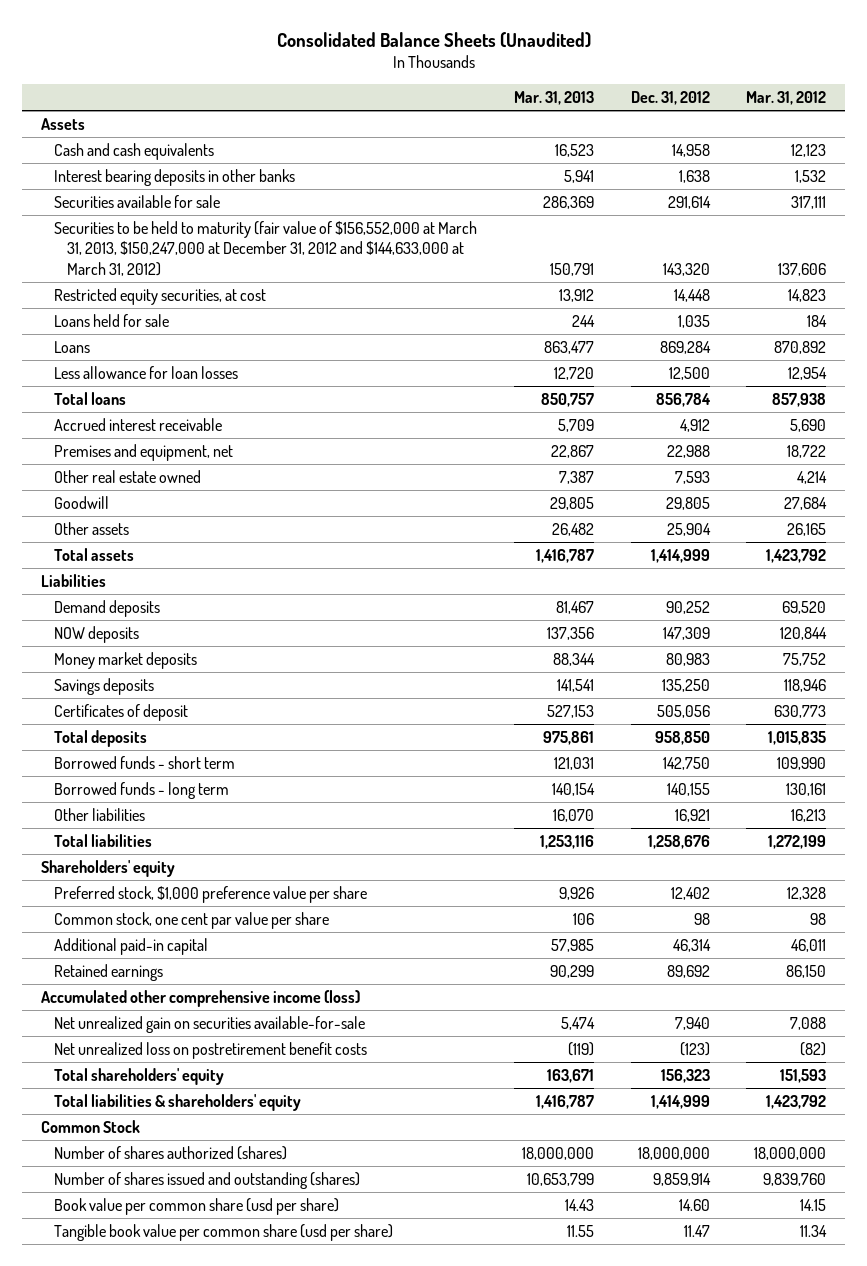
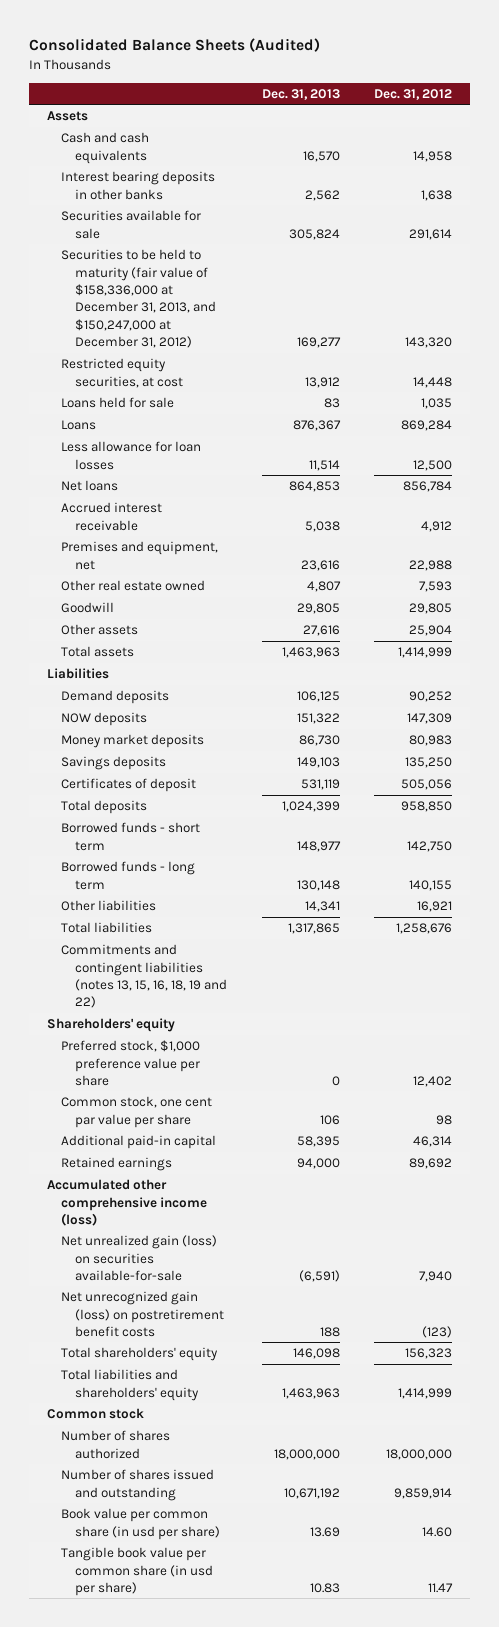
[276,32,591,49] Consolidated Balance Sheets (Unaudited) -> [29,38,321,53] Consolidated Balance Sheets (Audited)
[513,91,594,106] Mar. 31, 2013 -> none
[746,91,827,106] Mar. 31, 2012 -> none
none -> [261,88,340,100] Dec. 31, 2013
[53,220,477,276] Securities to be held to maturity (fair value of $156,552,000 at March 31, 2013, $150,247,000 at December 31, 2012 and $144,633,000 at March 31, 2012) -> [60,249,216,349] Securities to be held to maturity (fair value of $158,336,000 at December 31, 2013, and $150,247,000 at December 31, 2012)
[53,391,126,405] Total loans -> [60,480,118,492] Net loans
none -> [60,944,227,1009] Commitments and contingent liabilities (notes 13, 15, 16, 18, 19 and 22)
[53,1015,365,1033] Net unrealized gain on securities available-for-sale -> [60,1235,217,1281] Net unrealized gain (loss) on securities available-for-sale
[53,1041,367,1059] Net unrealized loss on postretirement benefit costs -> [60,1291,224,1337] Net unrecognized gain (loss) on postretirement benefit costs
[53,1093,301,1111] Total liabilities & shareholders' equity -> [60,1369,199,1401] Total liabilities and shareholders' equity
[40,1119,140,1133] Common Stock -> [46,1408,144,1420] Common stock
[53,1145,287,1160] Number of shares authorized (shares) -> [60,1430,170,1459] Number of shares authorized
[53,1171,360,1189] Number of shares issued and outstanding (shares) -> [60,1469,214,1501] Number of shares issued and outstanding
[53,1197,339,1215] Book value per common share (usd per share) -> [60,1508,220,1540] Book value per common share (in usd per share)
[53,1223,393,1241] Tangible book value per common share (usd per share) -> [60,1547,213,1596] Tangible book value per common share (in usd per share)

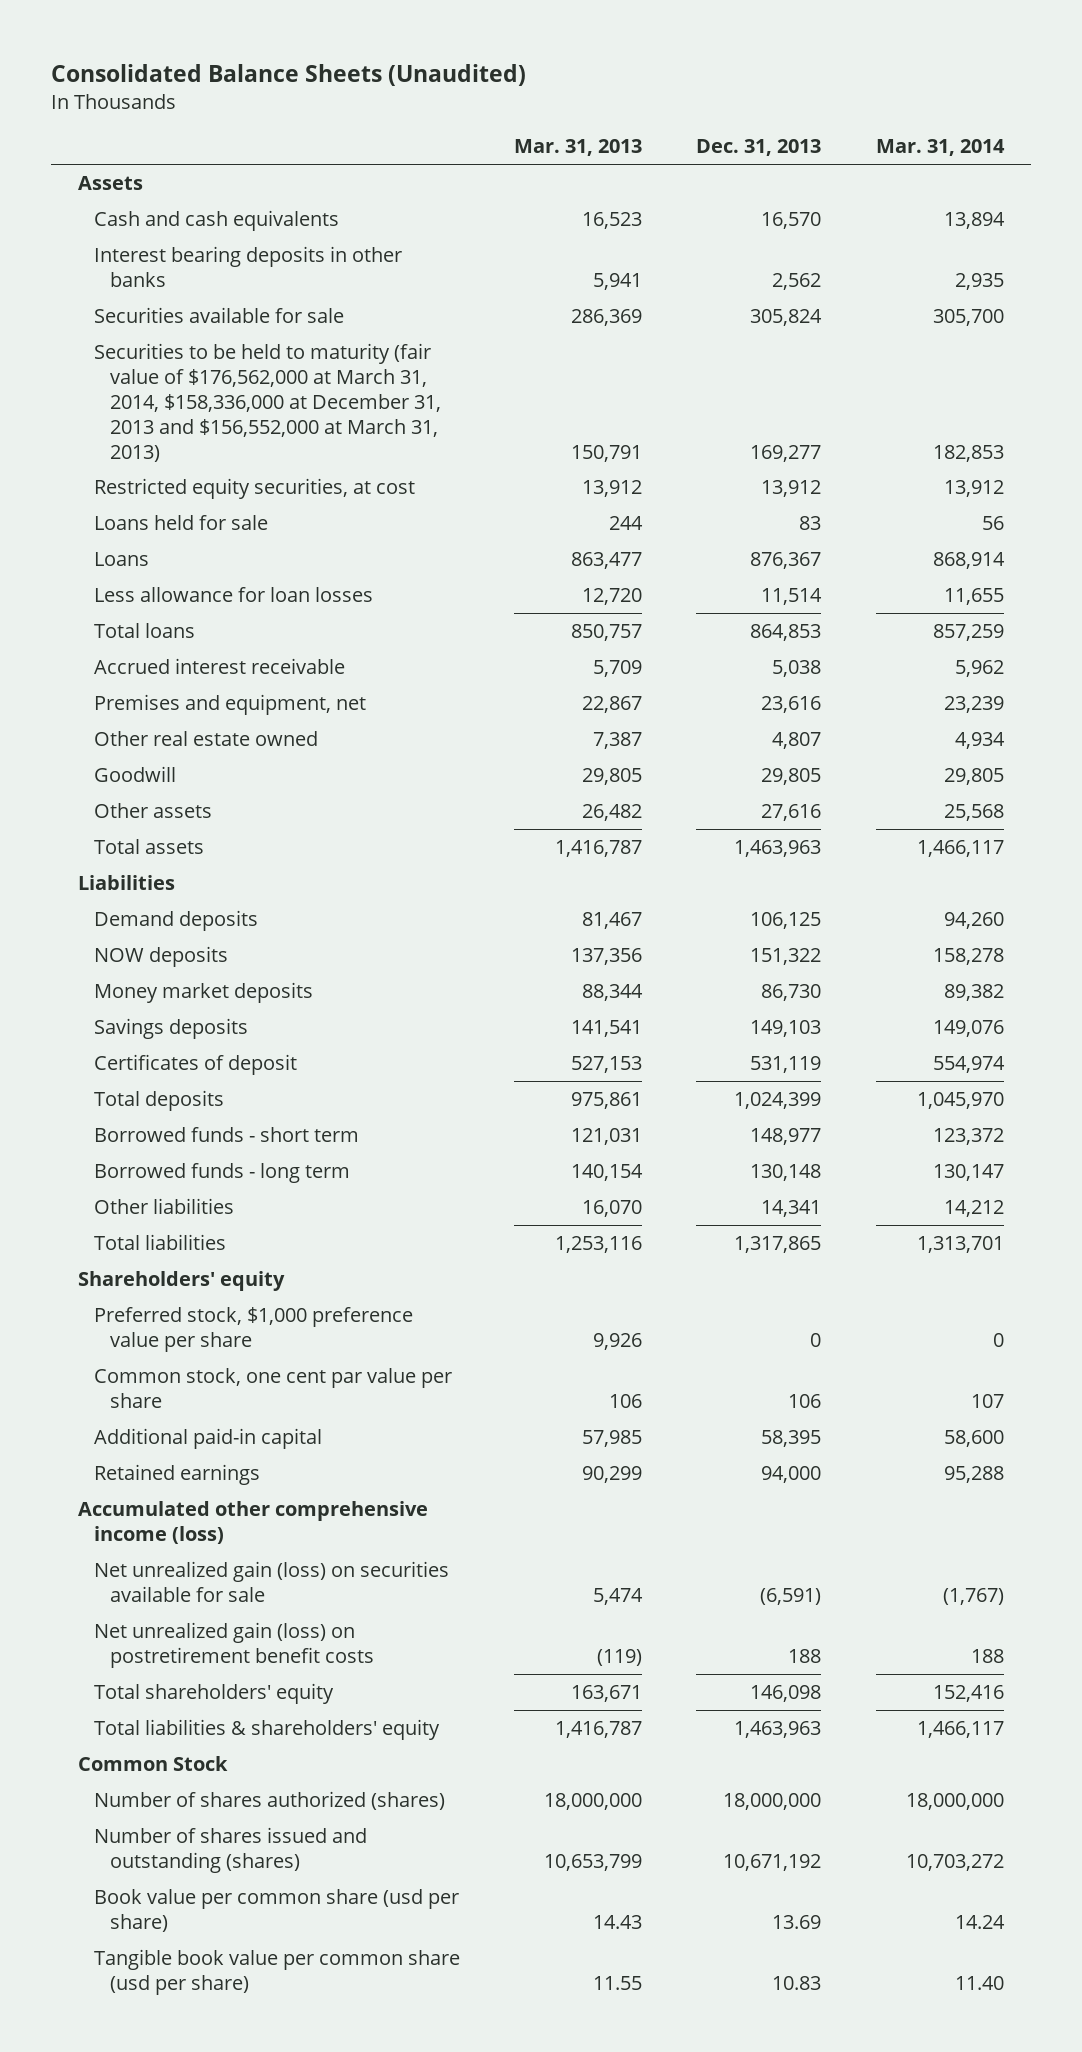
[29,38,321,53] Consolidated Balance Sheets (Audited) -> [51,63,527,86] Consolidated Balance Sheets (Unaudited)
[374,88,453,100] Dec. 31, 2012 -> none
none -> [514,139,643,157] Mar. 31, 2013
none -> [875,139,1005,157] Mar. 31, 2014
[60,249,216,349] Securities to be held to maturity (fair value of $158,336,000 at December 31, 2013, and $150,247,000 at December 31, 2012) -> [93,342,441,462] Securities to be held to maturity (fair value of $176,562,000 at March 31, 2014, $158,336,000 at December 31, 2013 and $156,552,000 at March 31, 2013)
[60,480,118,492] Net loans -> [93,622,195,638] Total loans
[60,944,227,1009] Commitments and contingent liabilities (notes 13, 15, 16, 18, 19 and 22) -> none
[60,1235,217,1281] Net unrealized gain (loss) on securities available-for-sale -> [93,1560,449,1602] Net unrealized gain (loss) on securities available for sale
[60,1291,224,1337] Net unrecognized gain (loss) on postretirement benefit costs -> [93,1621,374,1668] Net unrealized gain (loss) on postretirement benefit costs
[60,1369,199,1401] Total liabilities and shareholders' equity -> [93,1718,440,1740] Total liabilities & shareholders' equity
[46,1408,144,1420] Common stock -> [78,1755,229,1771] Common Stock
[60,1430,170,1459] Number of shares authorized -> [93,1790,445,1810] Number of shares authorized (shares)
[60,1469,214,1501] Number of shares issued and outstanding -> [93,1826,367,1873] Number of shares issued and outstanding (shares)
[60,1508,220,1540] Book value per common share (in usd per share) -> [93,1888,459,1932] Book value per common share (usd per share)
[60,1547,213,1596] Tangible book value per common share (in usd per share) -> [93,1948,460,1995] Tangible book value per common share (usd per share)

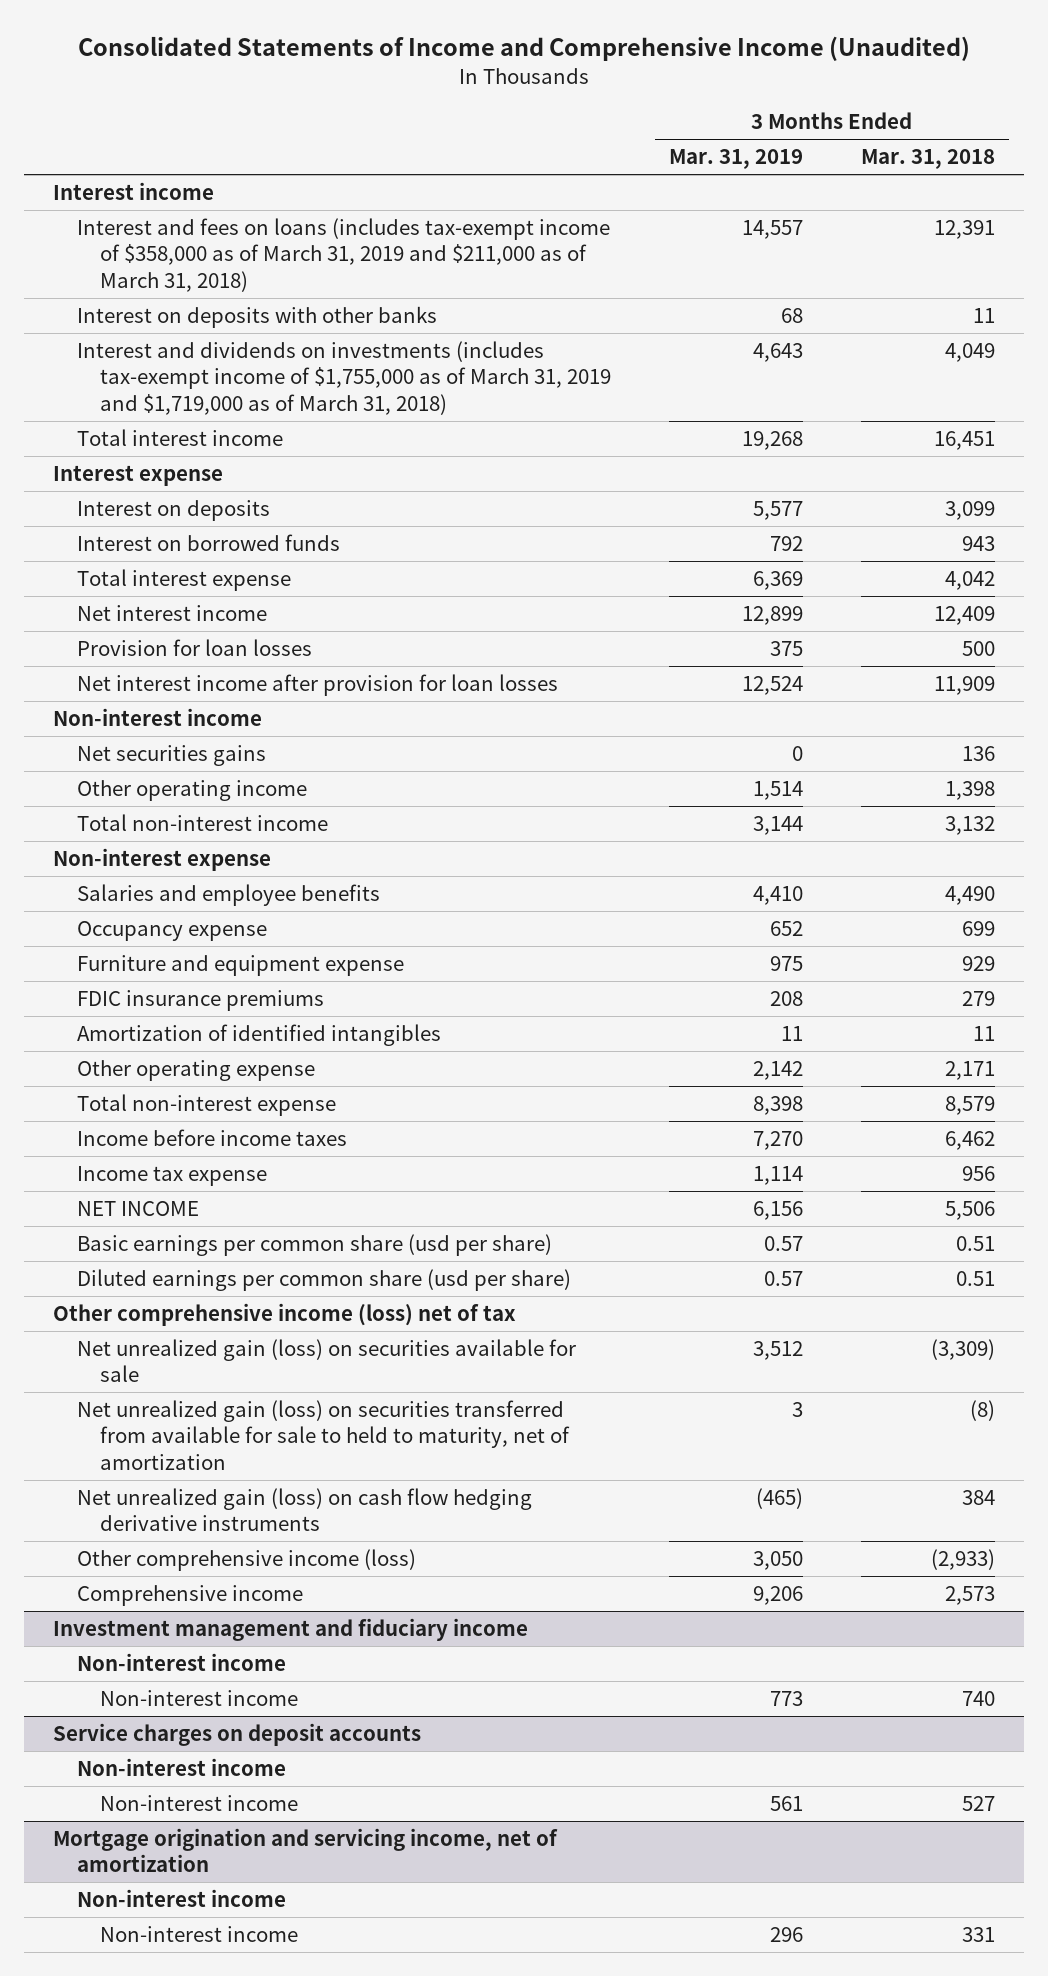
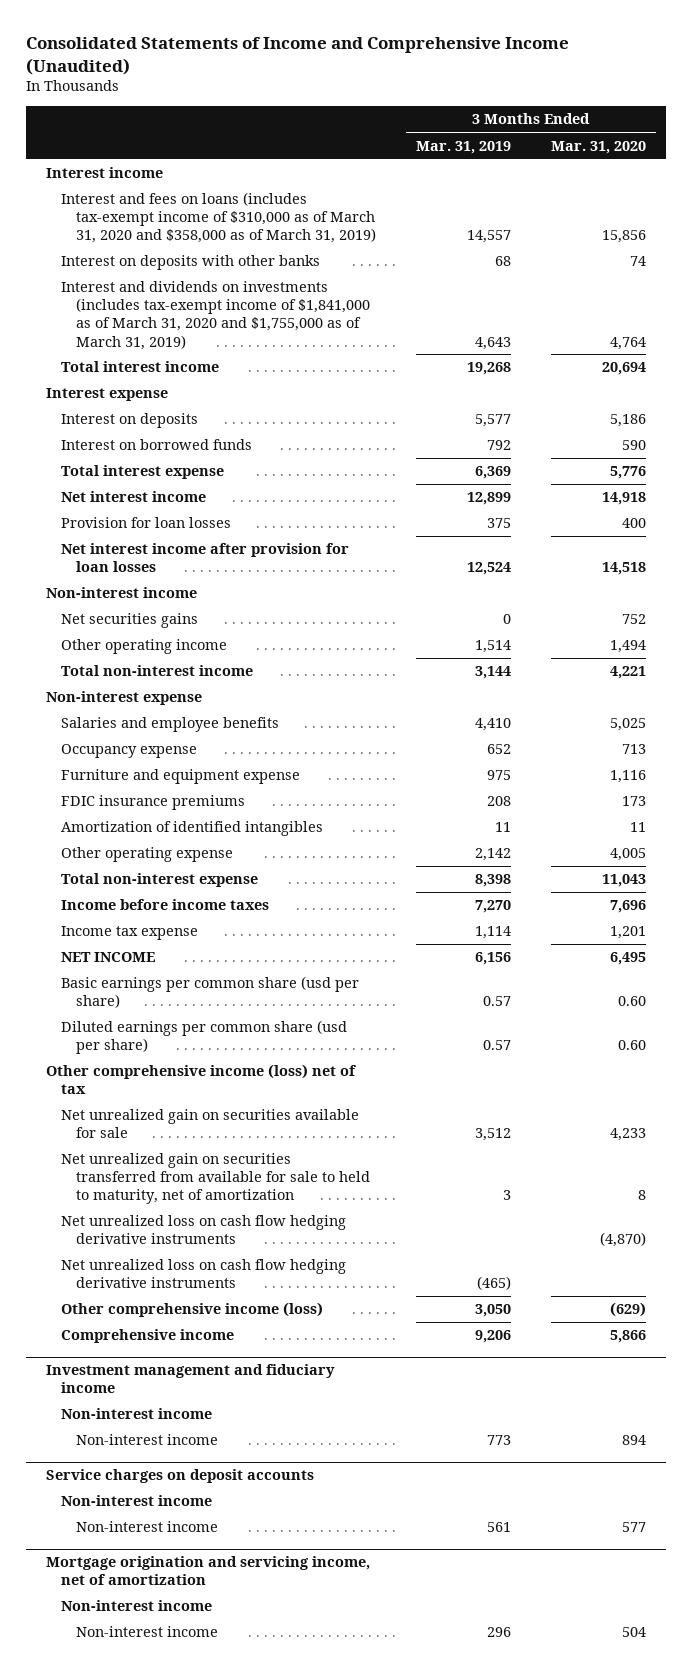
[860,149,995,170] Mar. 31, 2018 -> none
none -> [550,140,646,154] Mar. 31, 2020
[76,217,610,292] Interest and fees on loans (includes tax-exempt income of $358,000 as of March 31, 2019 and $211,000 as of March 31, 2018) -> [60,192,376,244] Interest and fees on loans (includes tax-exempt income of $310,000 as of March 31, 2020 and $358,000 as of March 31, 2019)
[76,340,612,415] Interest and dividends on investments (includes tax-exempt income of $1,755,000 as of March 31, 2019 and $1,719,000 as of March 31, 2018) -> [60,281,370,350] Interest and dividends on investments (includes tax-exempt income of $1,841,000 as of March 31, 2020 and $1,755,000 as of March 31, 2019)
[76,1338,576,1383] Net unrealized gain (loss) on securities available for sale -> [60,1109,359,1139] Net unrealized gain on securities available for sale
[76,1399,571,1470] Net unrealized gain (loss) on securities transferred from available for sale to held to maturity, net of amortization -> [60,1153,370,1205] Net unrealized gain on securities transferred from available for sale to held to maturity, net of amortization
none -> [60,1215,346,1245] Net unrealized loss on cash flow hedging derivative instruments
[76,1487,532,1532] Net unrealized gain (loss) on cash flow hedging derivative instruments -> [60,1259,346,1289] Net unrealized loss on cash flow hedging derivative instruments

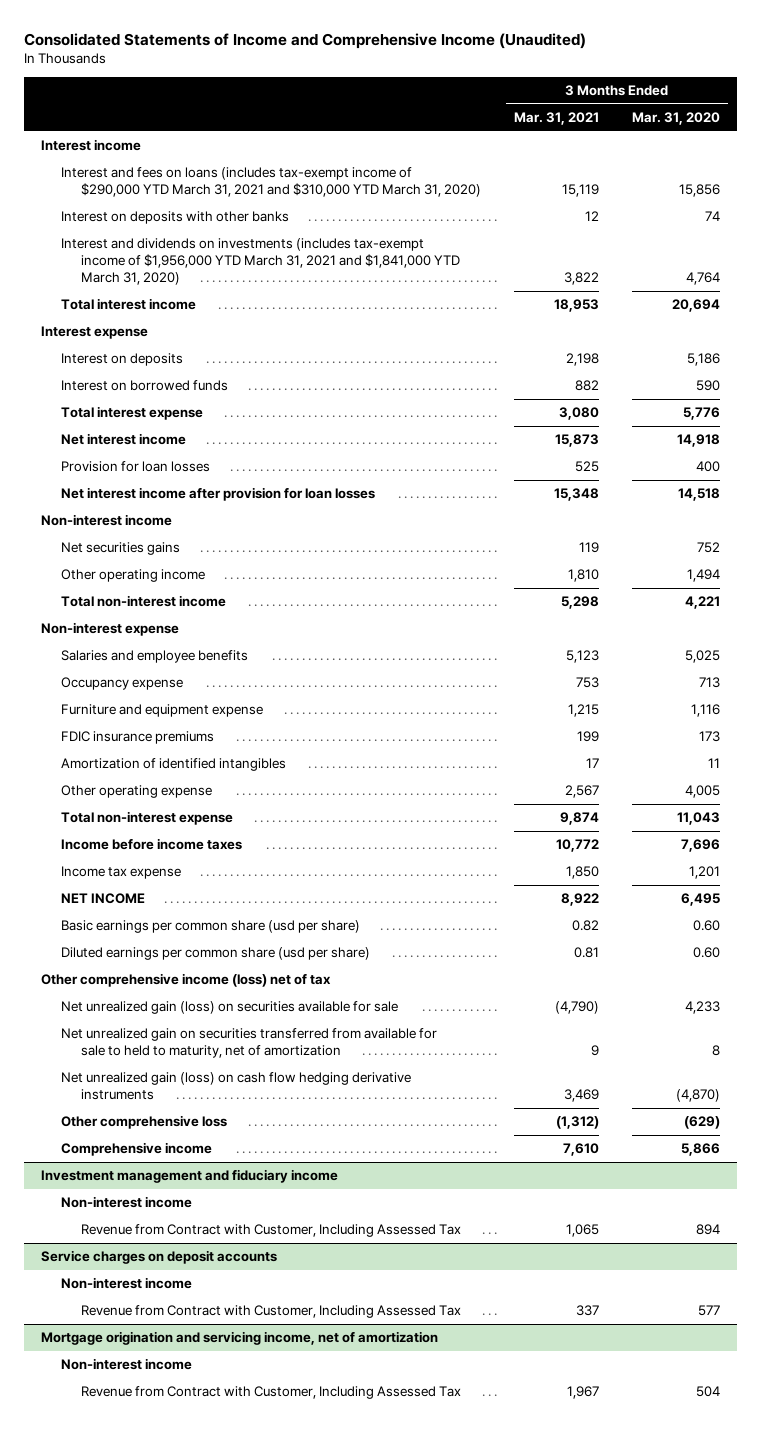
[415,140,511,154] Mar. 31, 2019 -> none
none -> [513,112,599,126] Mar. 31, 2021
[60,192,376,244] Interest and fees on loans (includes tax-exempt income of $310,000 as of March 31, 2020 and $358,000 as of March 31, 2019) -> [60,167,481,198] Interest and fees on loans (includes tax-exempt income of $290,000 YTD March 31, 2021 and $310,000 YTD March 31, 2020)
[60,281,370,350] Interest and dividends on investments (includes tax-exempt income of $1,841,000 as of March 31, 2020 and $1,755,000 as of March 31, 2019) -> [60,238,460,286] Interest and dividends on investments (includes tax-exempt income of $1,956,000 YTD March 31, 2021 and $1,841,000 YTD March 31, 2020)
[60,1109,359,1139] Net unrealized gain on securities available for sale -> [60,1001,398,1015] Net unrealized gain (loss) on securities available for sale
[60,1259,346,1289] Net unrealized loss on cash flow hedging derivative instruments -> none
[60,1215,346,1245] Net unrealized loss on cash flow hedging derivative instruments -> [60,1072,411,1101] Net unrealized gain (loss) on cash flow hedging derivative instruments
[60,1302,323,1318] Other comprehensive income (loss) -> [60,1115,227,1130] Other comprehensive loss
[75,1434,218,1446] Non-interest income -> [80,1224,461,1238] Revenue from Contract with Customer, Including Assessed Tax
[75,1521,218,1533] Non-interest income -> [80,1305,461,1319] Revenue from Contract with Customer, Including Assessed Tax
[75,1626,218,1638] Non-interest income -> [80,1386,461,1400] Revenue from Contract with Customer, Including Assessed Tax

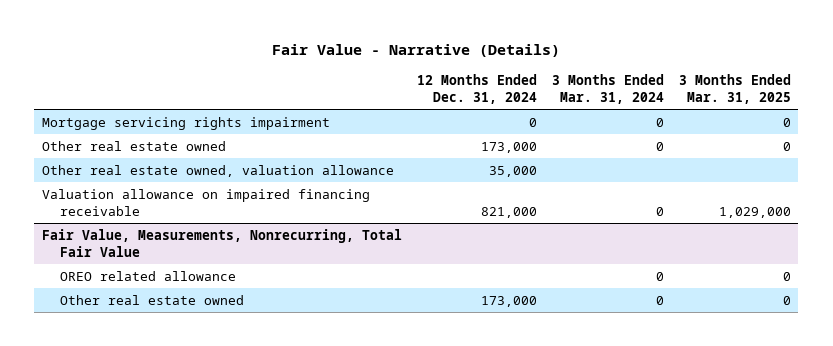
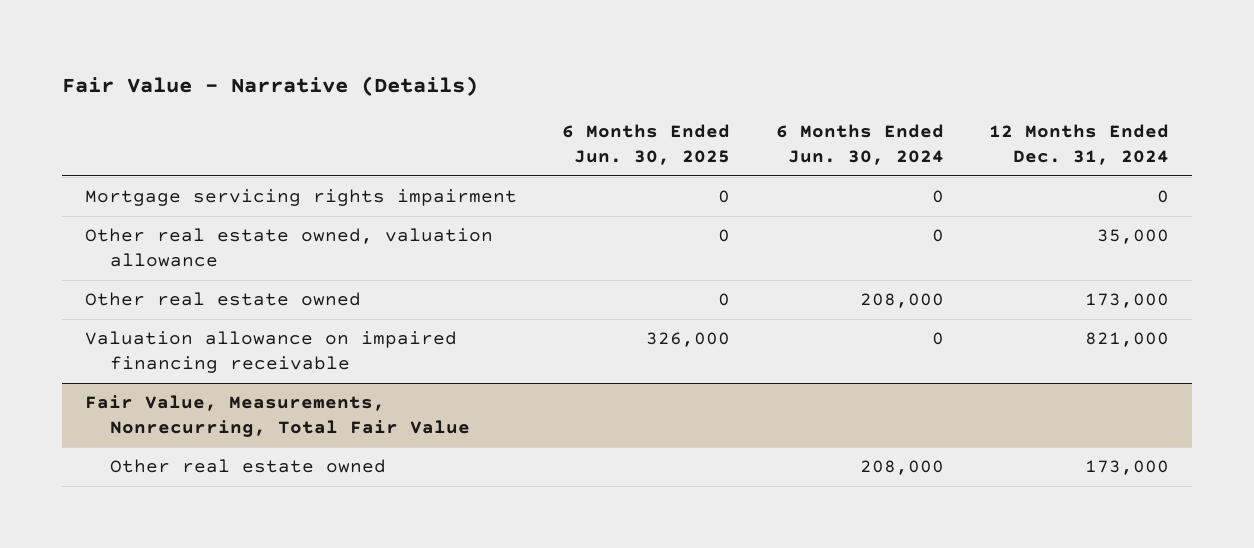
[551,73,664,104] 3 Months Ended Mar. 31, 2024 -> none
[678,73,791,104] 3 Months Ended Mar. 31, 2025 -> none
none -> [562,123,731,166] 6 Months Ended Jun. 30, 2025
none -> [775,123,944,166] 6 Months Ended Jun. 30, 2024
[41,140,226,151] Other real estate owned -> [84,292,361,307] Other real estate owned
[59,270,236,281] OREO related allowance -> none

